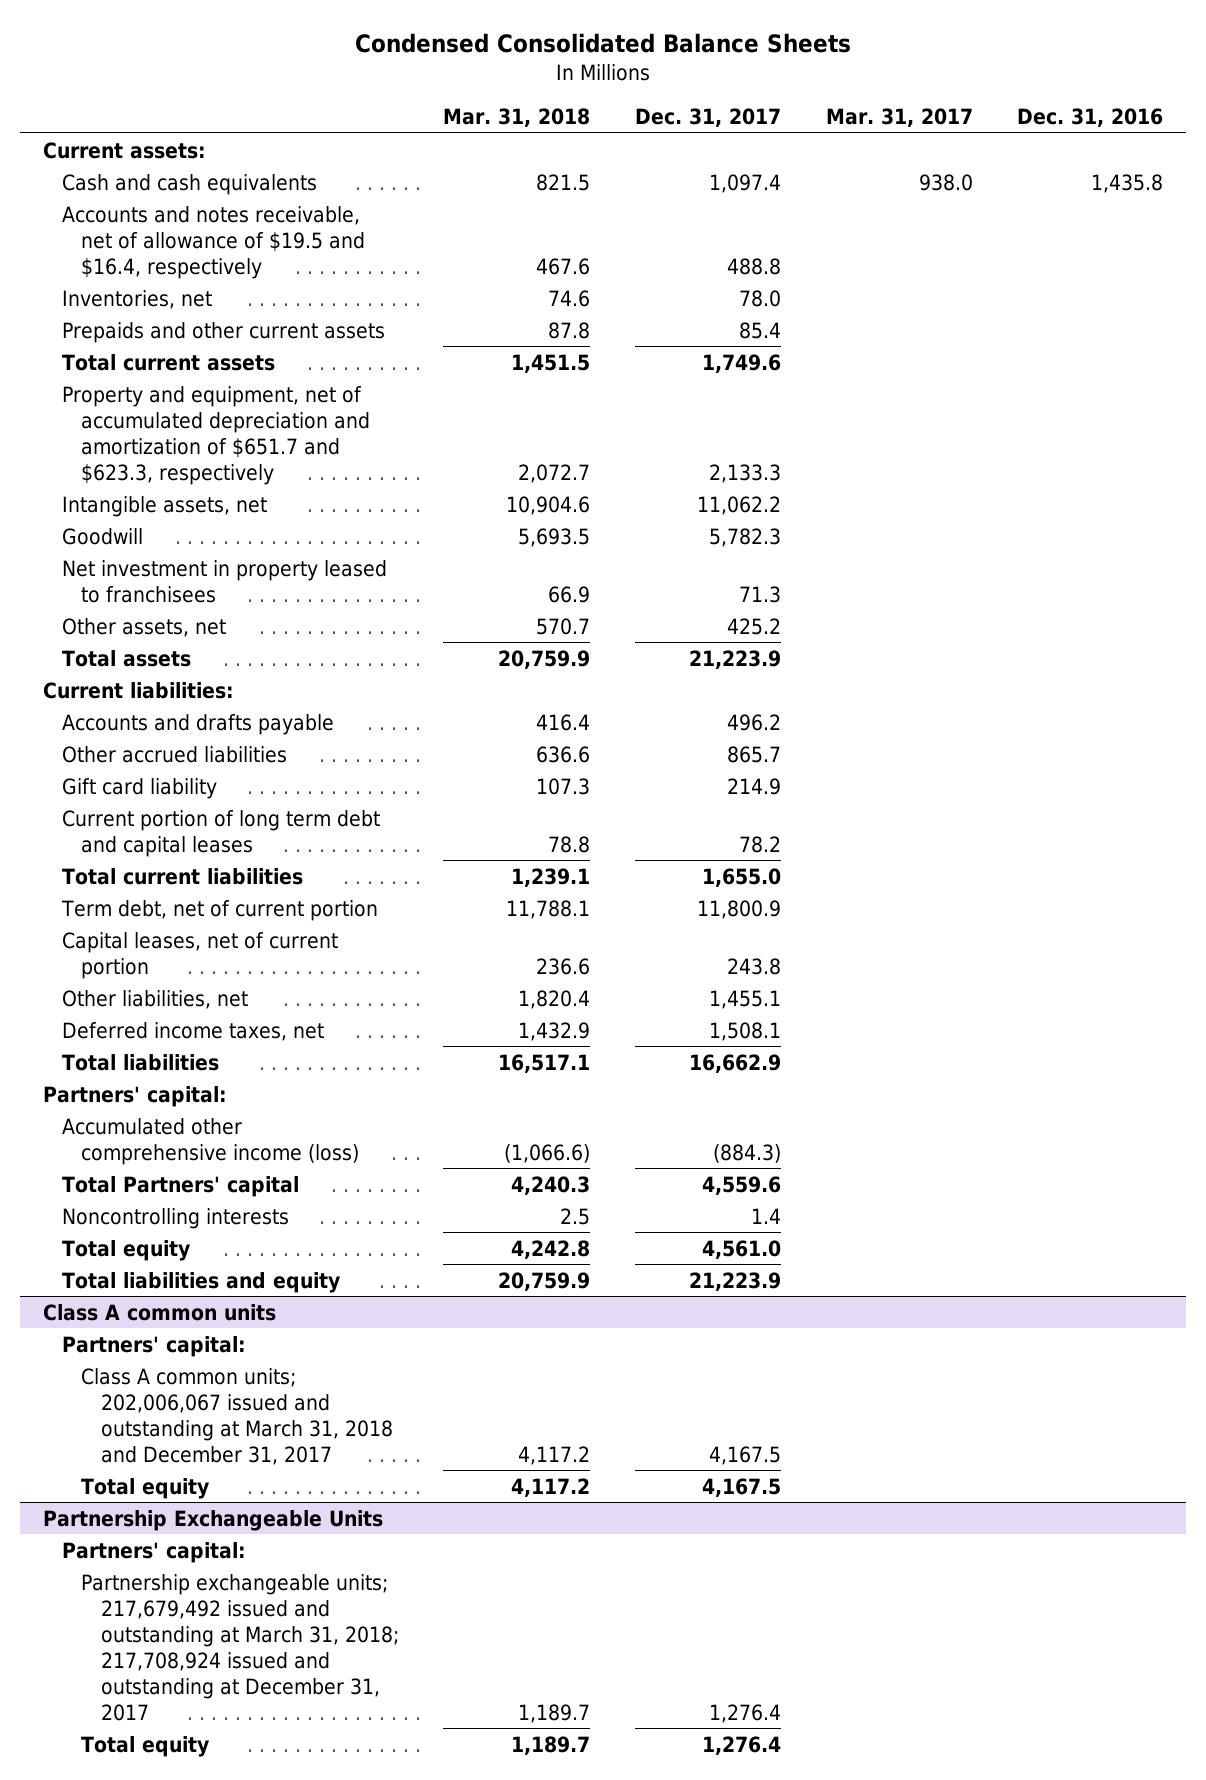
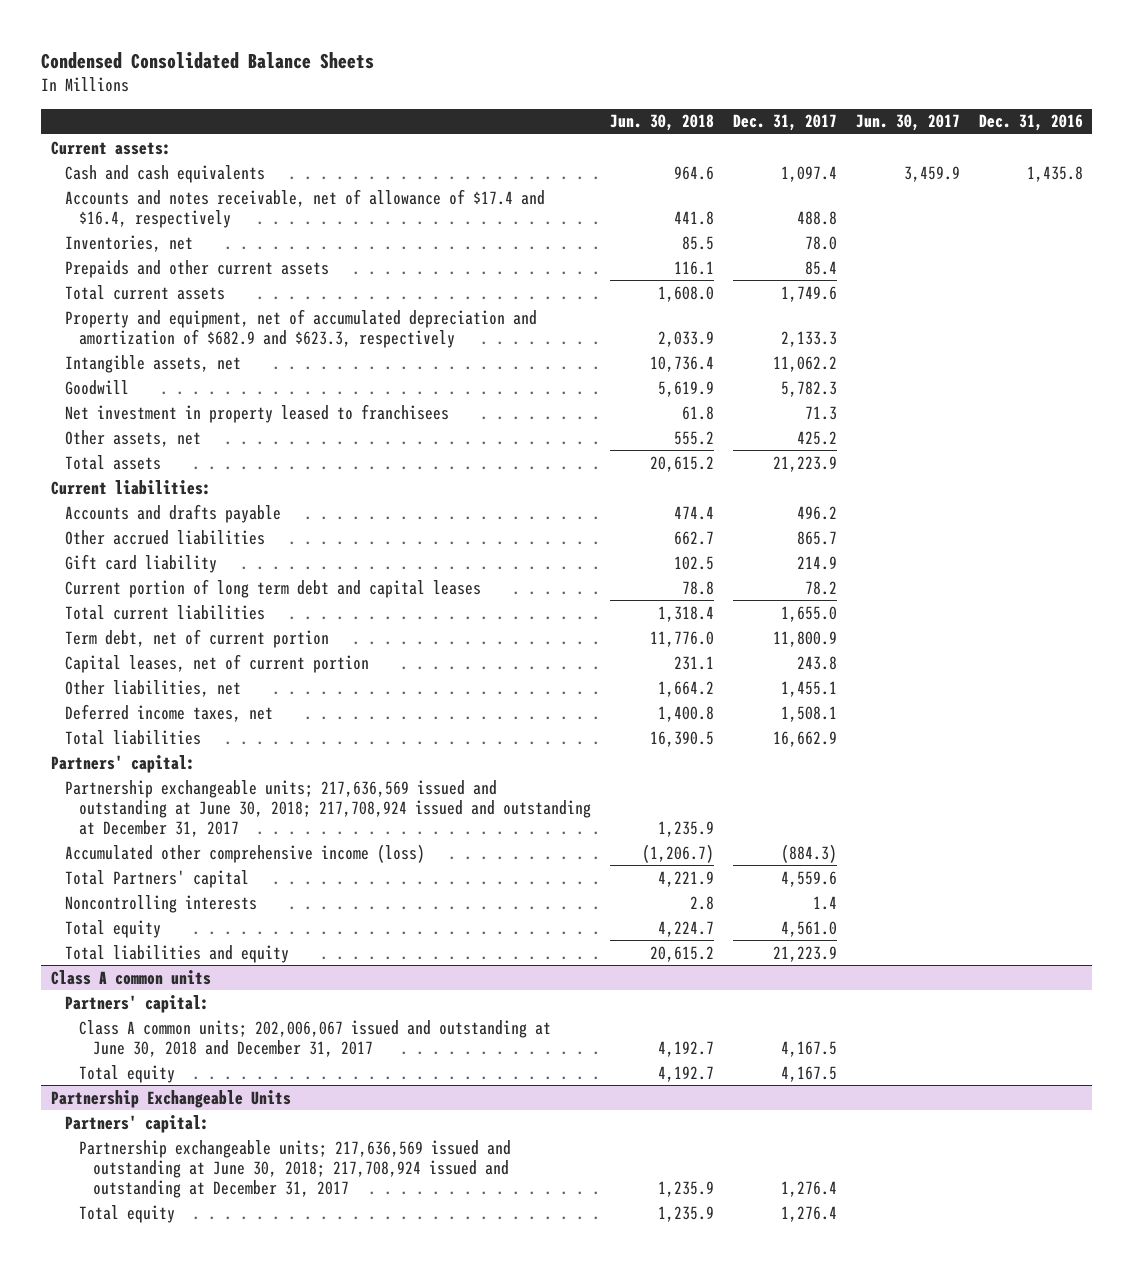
[443,107,591,127] Mar. 31, 2018 -> none
[825,107,973,127] Mar. 31, 2017 -> none
none -> [609,114,714,132] Jun. 30, 2018
none -> [855,114,960,132] Jun. 30, 2017
[62,205,366,279] Accounts and notes receivable, net of allowance of $19.5 and $16.4, respectively -> [64,188,545,228] Accounts and notes receivable, net of allowance of $17.4 and $16.4, respectively
[62,385,371,485] Property and equipment, net of accumulated depreciation and amortization of $651.7 and $623.3, respectively -> [64,308,537,348] Property and equipment, net of accumulated depreciation and amortization of $682.9 and $623.3, respectively
none -> [64,779,591,838] Partnership exchangeable units; 217,636,569 issued and outstanding at June 30, 2018; 217,708,924 issued and outstanding at December 31, 2017
[81,1367,393,1465] Class A common units; 202,006,067 issued and outstanding at March 31, 2018 and December 31, 2017 -> [78,1019,551,1057] Class A common units; 202,006,067 issued and outstanding at June 30, 2018 and December 31, 2017
[81,1573,399,1721] Partnership exchangeable units; 217,679,492 issued and outstanding at March 31, 2018; 217,708,924 issued and outstanding at December 31, 2017 -> [78,1139,511,1199] Partnership exchangeable units; 217,636,569 issued and outstanding at June 30, 2018; 217,708,924 issued and outstanding at December 31, 2017

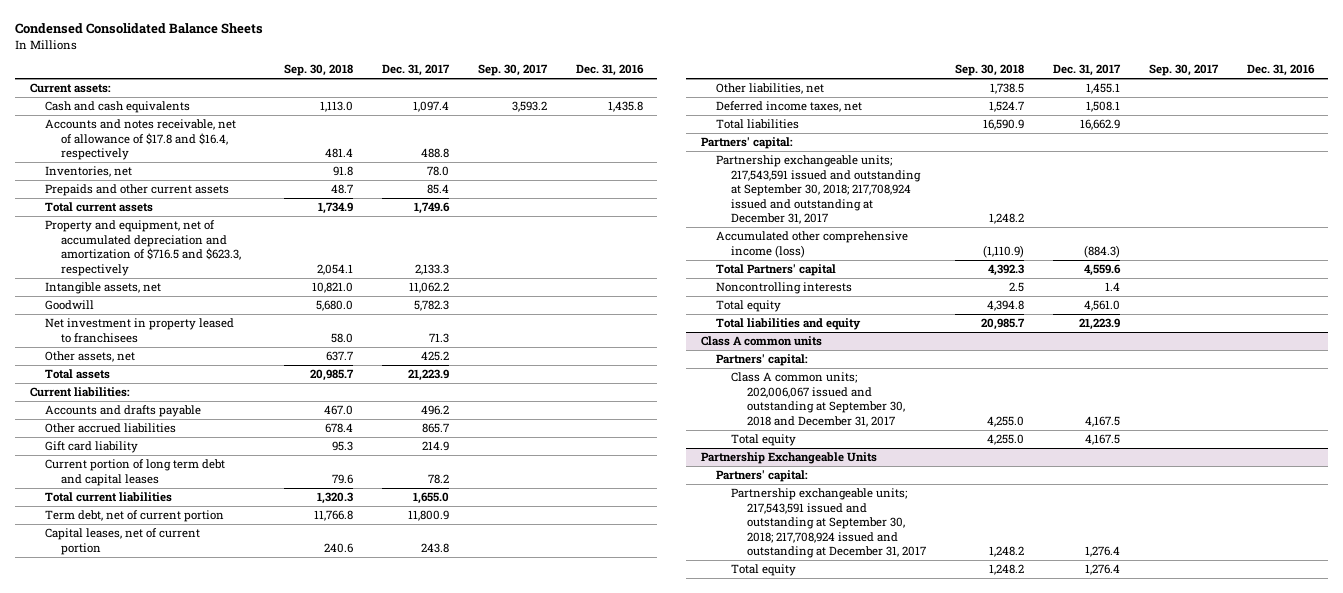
[609,114,714,132] Jun. 30, 2018 -> none
[855,114,960,132] Jun. 30, 2017 -> none
none -> [283,64,353,77] Sep. 30, 2018
none -> [477,64,548,77] Sep. 30, 2017
[64,188,545,228] Accounts and notes receivable, net of allowance of $17.4 and $16.4, respectively -> [45,119,237,161] Accounts and notes receivable, net of allowance of $17.8 and $16.4, respectively
[64,308,537,348] Property and equipment, net of accumulated depreciation and amortization of $682.9 and $623.3, respectively -> [45,220,241,276] Property and equipment, net of accumulated depreciation and amortization of $716.5 and $623.3, respectively
[64,779,591,838] Partnership exchangeable units; 217,636,569 issued and outstanding at June 30, 2018; 217,708,924 issued and outstanding at December 31, 2017 -> [715,155,922,224] Partnership exchangeable units; 217,543,591 issued and outstanding at September 30, 2018; 217,708,924 issued and outstanding at December 31, 2017
[78,1019,551,1057] Class A common units; 202,006,067 issued and outstanding at June 30, 2018 and December 31, 2017 -> [731,372,905,427] Class A common units; 202,006,067 issued and outstanding at September 30, 2018 and December 31, 2017
[78,1139,511,1199] Partnership exchangeable units; 217,636,569 issued and outstanding at June 30, 2018; 217,708,924 issued and outstanding at December 31, 2017 -> [731,488,926,558] Partnership exchangeable units; 217,543,591 issued and outstanding at September 30, 2018; 217,708,924 issued and outstanding at December 31, 2017

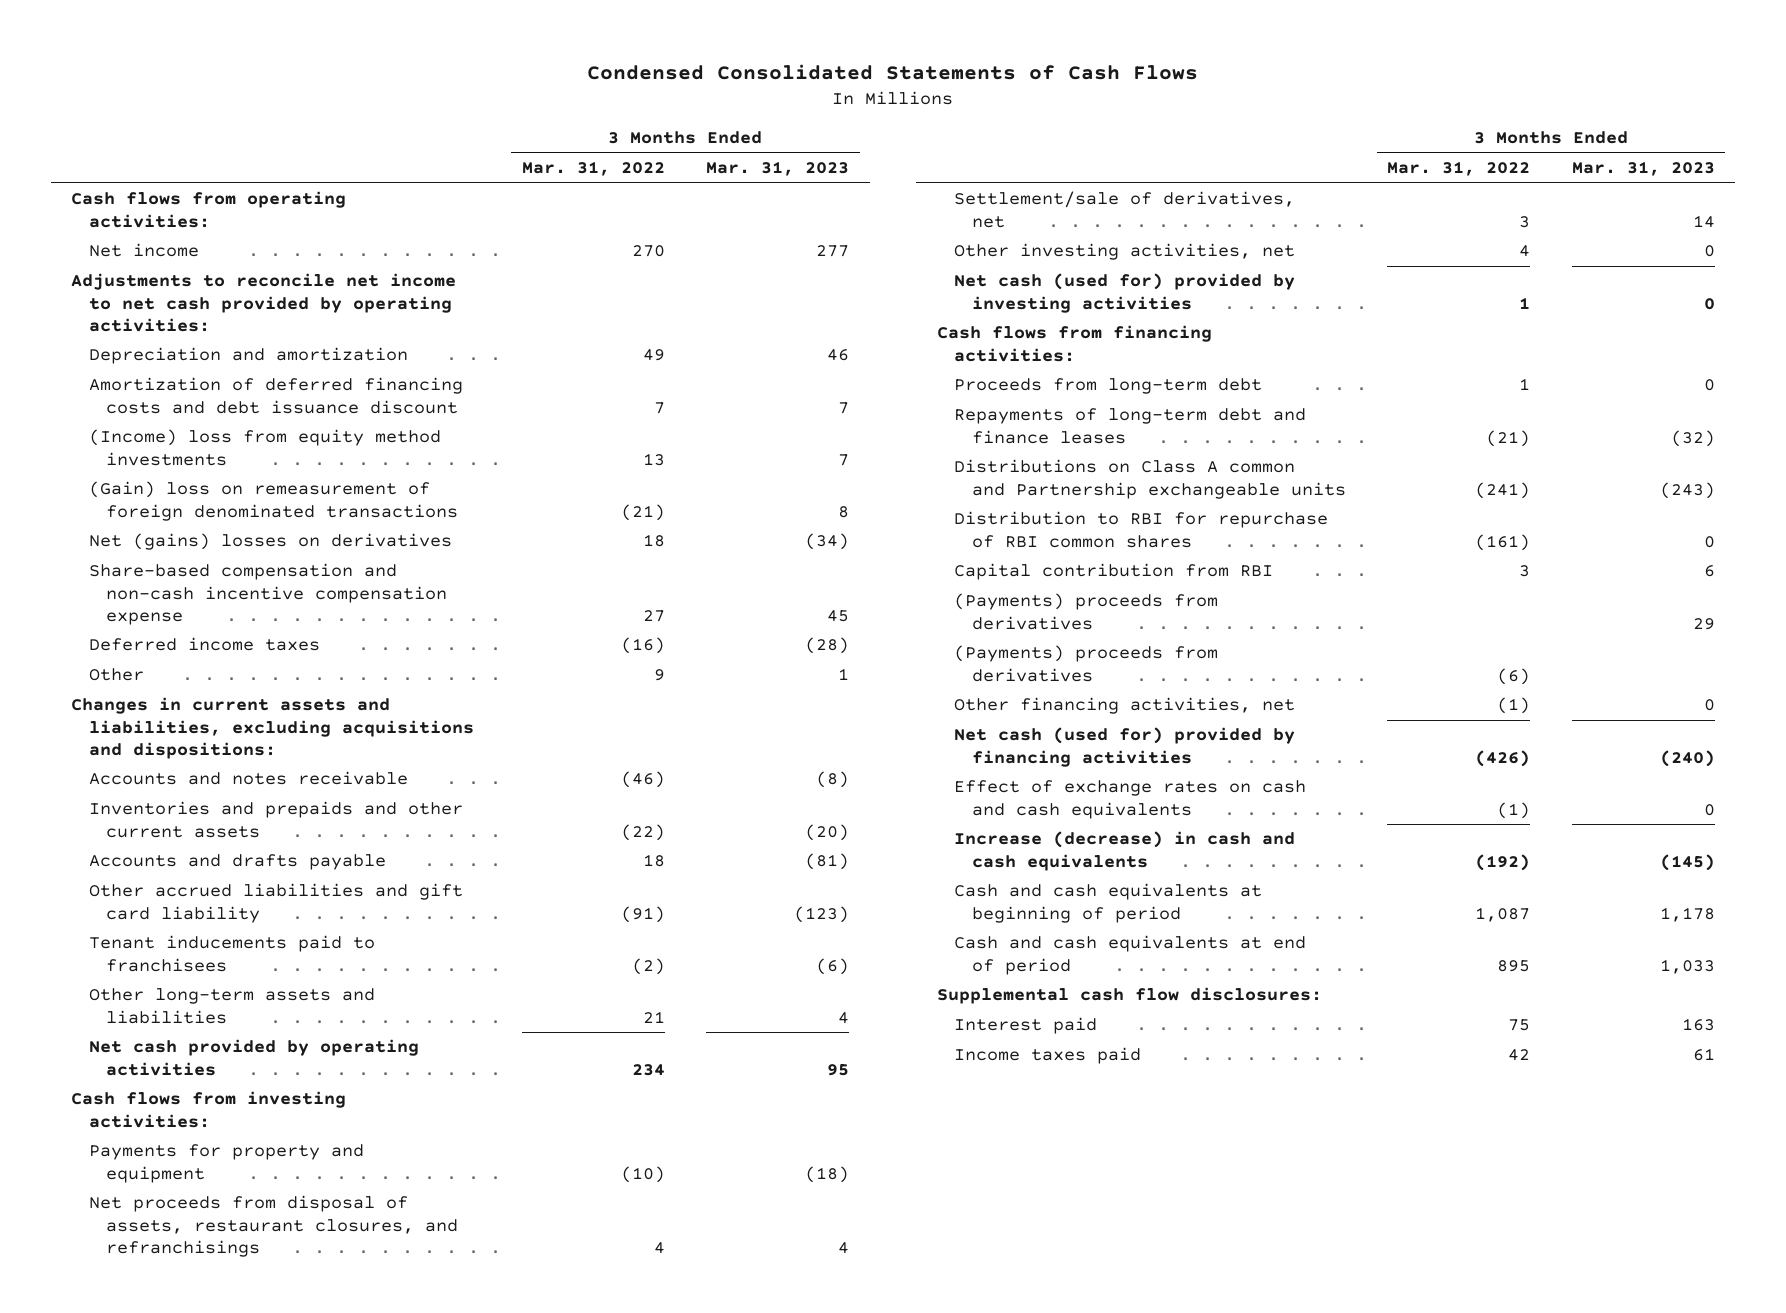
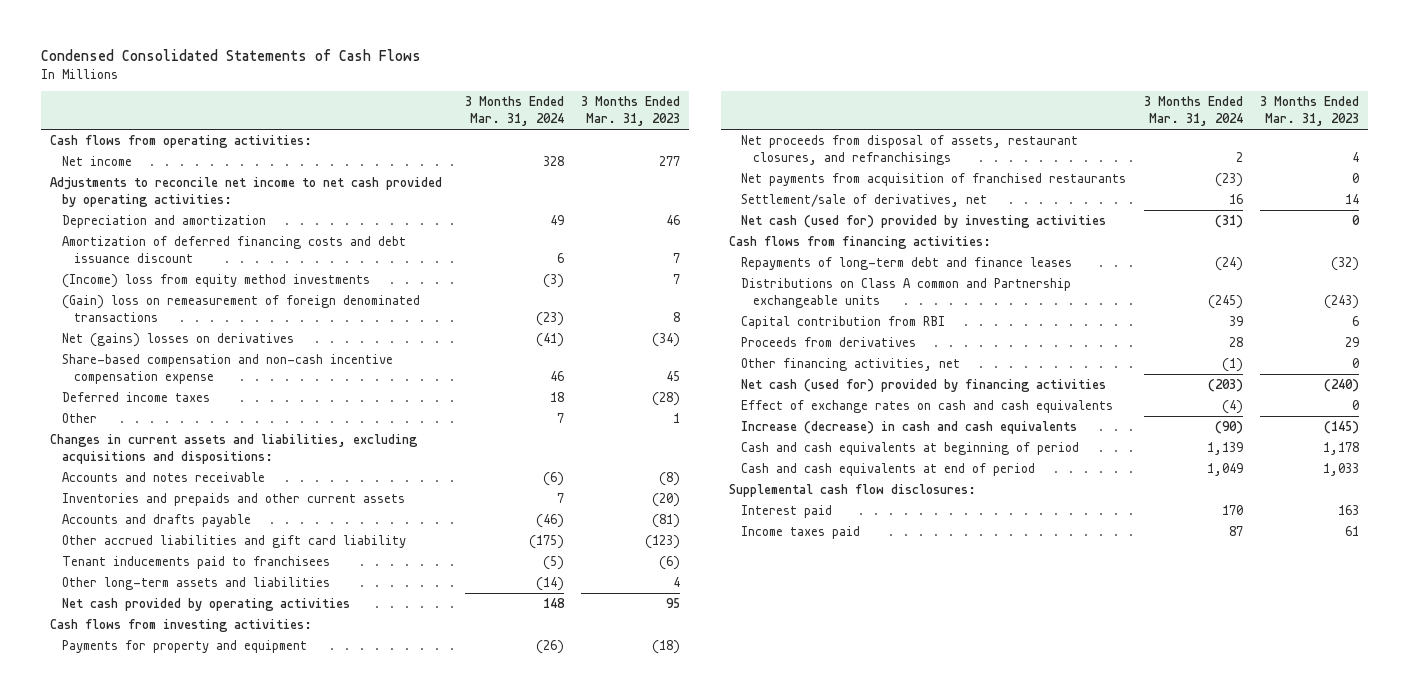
[521,161,665,177] Mar. 31, 2022 -> none
none -> [464,96,564,127] 3 Months Ended Mar. 31, 2024
none -> [741,173,1127,187] Net payments from acquisition of franchised restaurants
[954,243,1296,261] Other investing activities, net -> none
[954,378,1263,395] Proceeds from long-term debt -> none
[954,511,1329,548] Distribution to RBI for repurchase of RBI common shares -> none
[954,645,1219,682] (Payments) proceeds from derivatives -> none
[954,593,1219,630] (Payments) proceeds from derivatives -> [741,337,917,348] Proceeds from derivatives

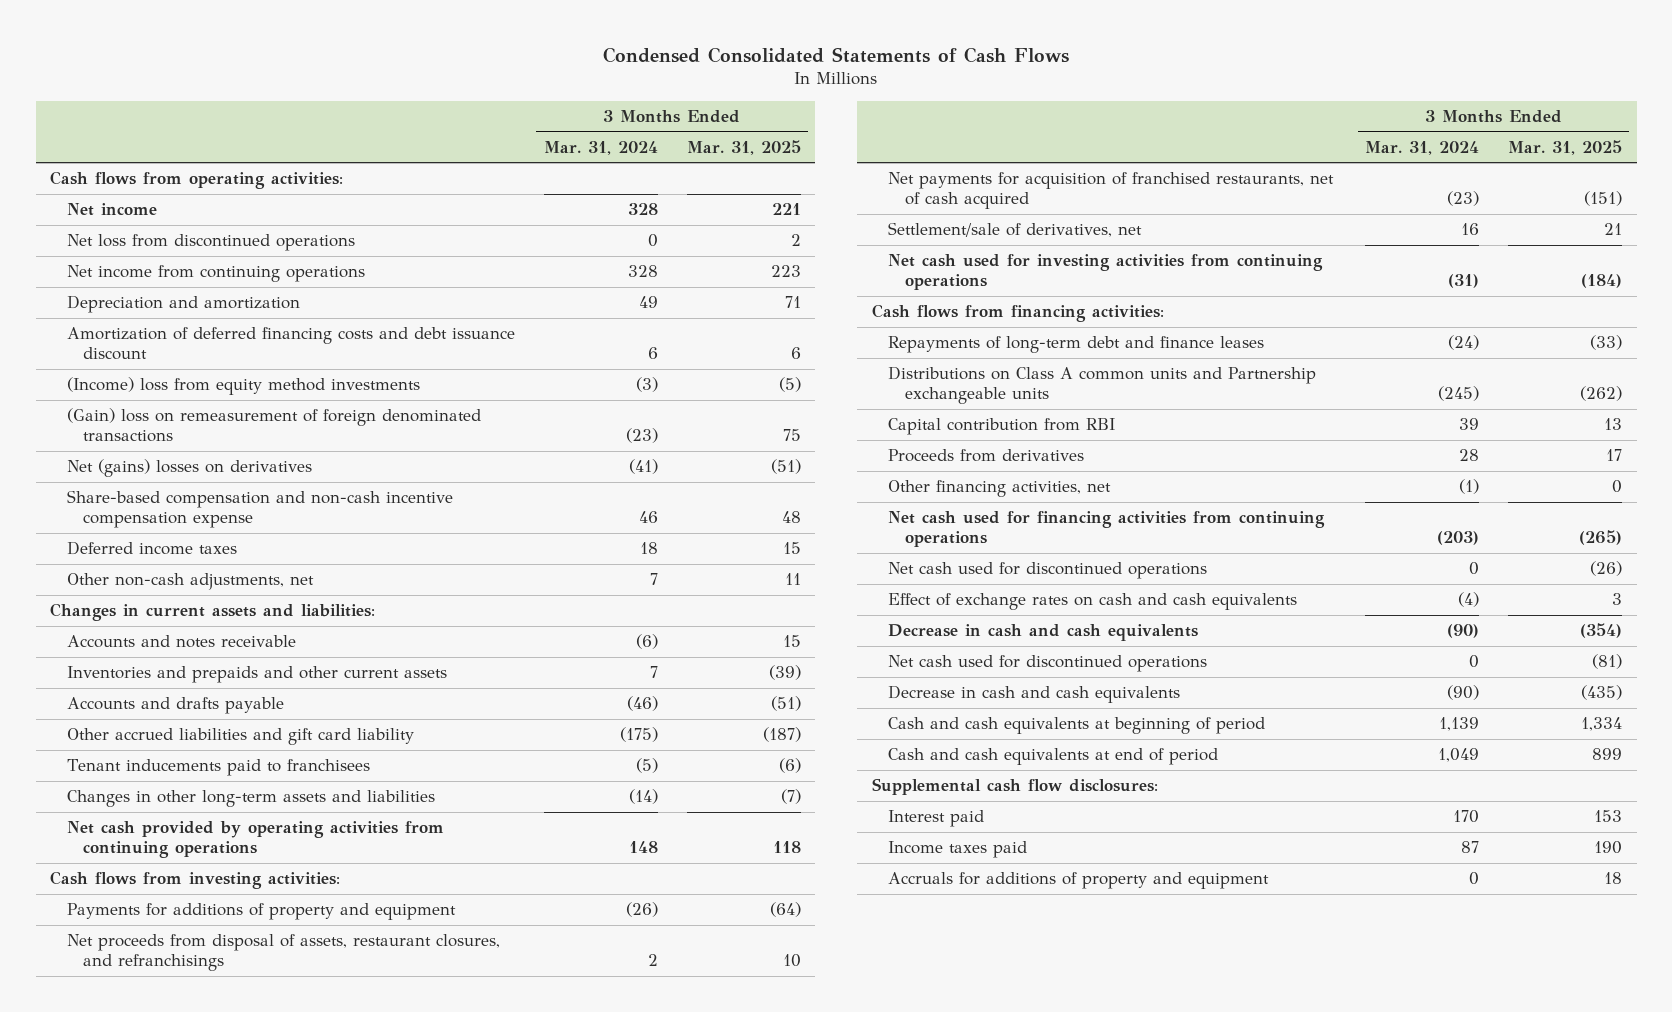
[580,96,680,127] 3 Months Ended Mar. 31, 2023 -> none
none -> [686,139,801,155] Mar. 31, 2025
[50,177,443,207] Adjustments to reconcile net income to net cash provided by operating activities: -> none
none -> [66,234,355,252] Net loss from discontinued operations
none -> [66,265,365,283] Net income from continuing operations
[62,413,98,424] Other -> [66,573,314,591] Other non-cash adjustments, net
[50,434,419,464] Changes in current assets and liabilities, excluding acquisitions and dispositions: -> [50,603,376,622] Changes in current assets and liabilities:
[62,577,331,591] Other long-term assets and liabilities -> [66,790,435,808] Changes in other long-term assets and liabilities
[62,598,351,612] Net cash provided by operating activities -> [66,821,444,859] Net cash provided by operating activities from continuing operations
[62,640,308,654] Payments for property and equipment -> [66,903,456,921] Payments for additions of property and equipment
[741,173,1127,187] Net payments from acquisition of franchised restaurants -> [888,172,1335,210] Net payments for acquisition of franchised restaurants, net of cash acquired
[741,215,1107,229] Net cash (used for) provided by investing activities -> [888,254,1324,291] Net cash used for investing activities from continuing operations
[741,278,1072,308] Distributions on Class A common and Partnership exchangeable units -> [888,366,1317,405] Distributions on Class A common units and Partnership exchangeable units
[741,379,1107,393] Net cash (used for) provided by financing activities -> [888,511,1326,548] Net cash used for financing activities from continuing operations
none -> [888,562,1208,580] Net cash used for discontinued operations
[741,421,1078,435] Increase (decrease) in cash and cash equivalents -> [888,624,1199,642] Decrease in cash and cash equivalents
none -> [888,655,1208,673] Net cash used for discontinued operations
none -> [888,685,1181,704] Decrease in cash and cash equivalents
none -> [888,872,1270,890] Accruals for additions of property and equipment

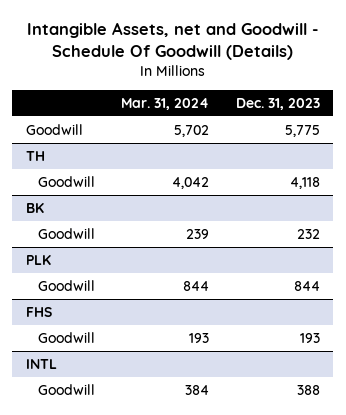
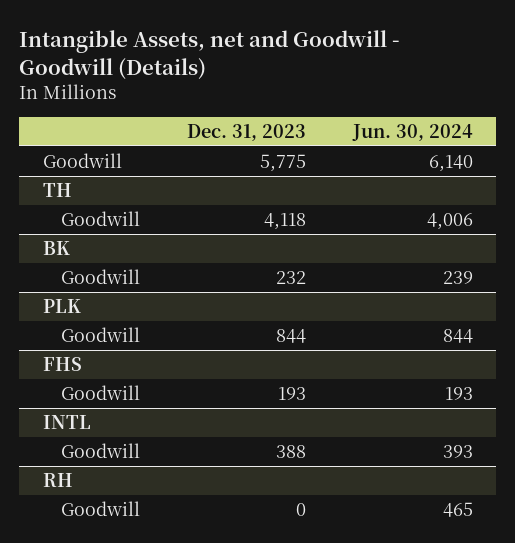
[26,21,319,60] Intangible Assets, net and Goodwill - Schedule Of Goodwill (Details) -> [19,30,401,80] Intangible Assets, net and Goodwill - Goodwill (Details)
[121,97,210,110] Mar. 31, 2024 -> none
none -> [351,123,473,141] Jun. 30, 2024
none -> [42,472,73,487] RH
none -> [61,500,141,516] Goodwill

